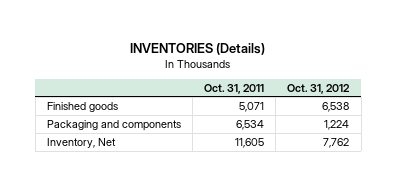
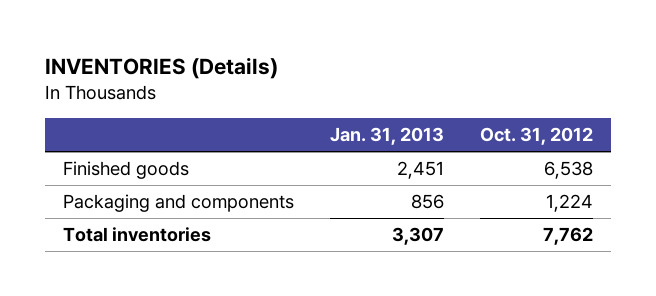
[204,83,265,94] Oct. 31, 2011 -> none
none -> [330,127,445,146] Jan. 31, 2013
[46,137,116,148] Inventory, Net -> [63,227,212,243] Total inventories

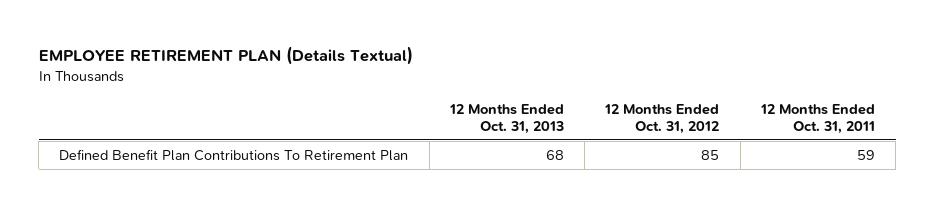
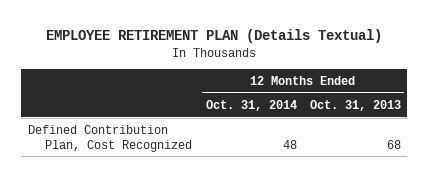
[604,104,720,134] 12 Months Ended Oct. 31, 2012 -> none
[759,104,875,134] 12 Months Ended Oct. 31, 2011 -> none
none -> [205,99,297,111] Oct. 31, 2014
[59,148,409,161] Defined Benefit Plan Contributions To Retirement Plan -> [27,124,193,152] Defined Contribution Plan, Cost Recognized

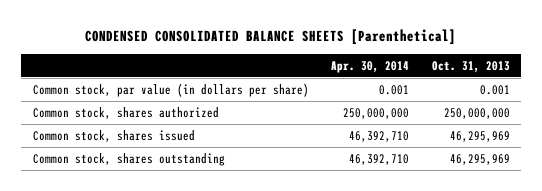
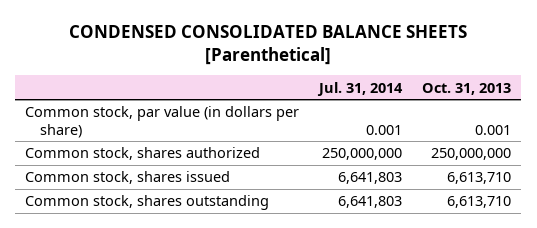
[331,60,410,73] Apr. 30, 2014 -> none
none -> [317,81,404,96] Jul. 31, 2014
[449,130,510,142] 46,295,969 -> [447,172,512,185] 6,613,710
[449,153,510,165] 46,295,969 -> [447,196,512,209] 6,613,710

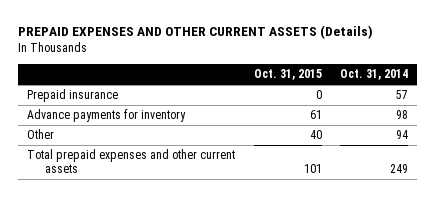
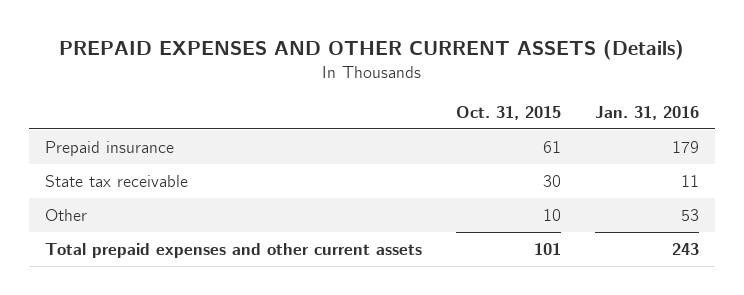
[340,69,409,81] Oct. 31, 2014 -> none
none -> [594,105,699,120] Jan. 31, 2016
[27,109,187,123] Advance payments for inventory -> none
[315,90,322,100] 0 -> [543,140,562,153] 61
none -> [45,174,189,187] State tax receivable
[309,130,322,140] 40 -> [543,208,562,221] 10

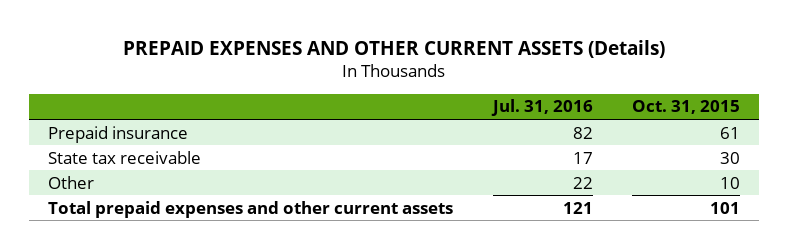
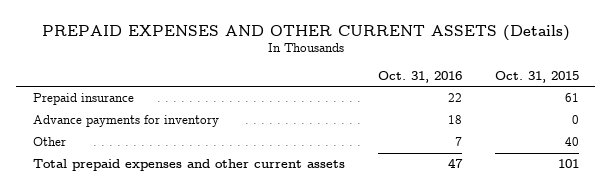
[490,99,593,117] Jul. 31, 2016 -> none
none -> [377,70,462,83] Oct. 31, 2016
[48,150,202,164] State tax receivable -> none
none -> [32,115,219,128] Advance payments for inventory
[719,176,740,189] 10 -> [564,137,579,147] 40

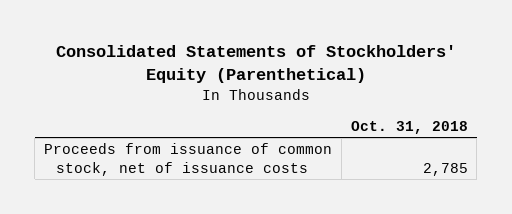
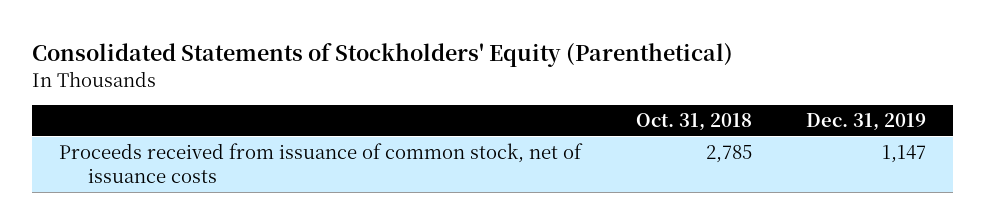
none -> [805,113,926,132] Dec. 31, 2019
[44,143,333,176] Proceeds from issuance of common stock, net of issuance costs -> [59,143,584,184] Proceeds received from issuance of common stock, net of issuance costs

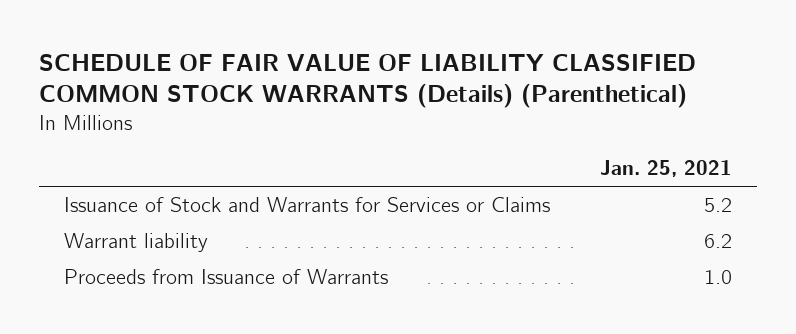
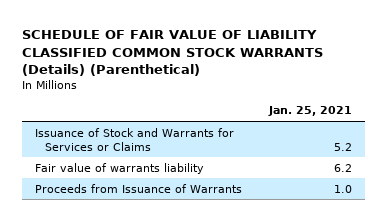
[63,233,208,253] Warrant liability -> none
none -> [35,162,205,174] Fair value of warrants liability

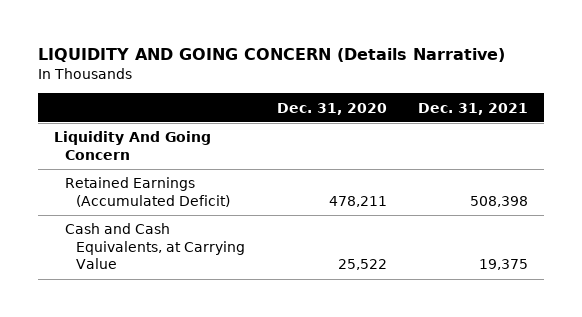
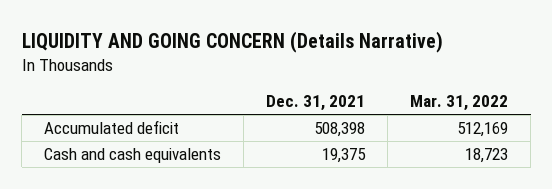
[276,102,387,115] Dec. 31, 2020 -> none
none -> [410,95,509,112] Mar. 31, 2022
[54,131,212,160] Liquidity And Going Concern -> none
[65,177,231,207] Retained Earnings (Accumulated Deficit) -> [44,120,180,135] Accumulated deficit
[65,223,246,270] Cash and Cash Equivalents, at Carrying Value -> [44,148,222,164] Cash and cash equivalents

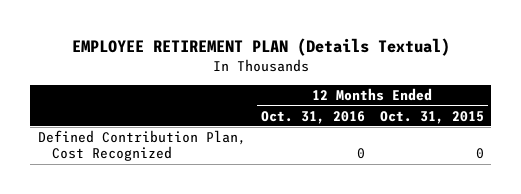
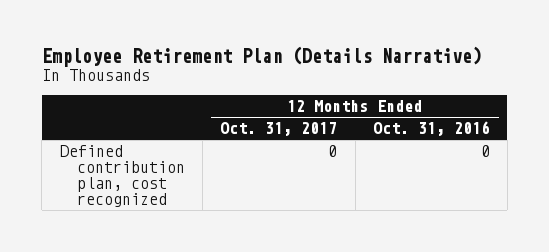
[71,37,450,56] EMPLOYEE RETIREMENT PLAN (Details Textual) -> [41,45,482,67] Employee Retirement Plan (Details Narrative)
[379,110,484,124] Oct. 31, 2015 -> none
none -> [220,122,338,137] Oct. 31, 2017
[37,130,246,162] Defined Contribution Plan, Cost Recognized -> [59,145,185,207] Defined contribution plan, cost recognized

